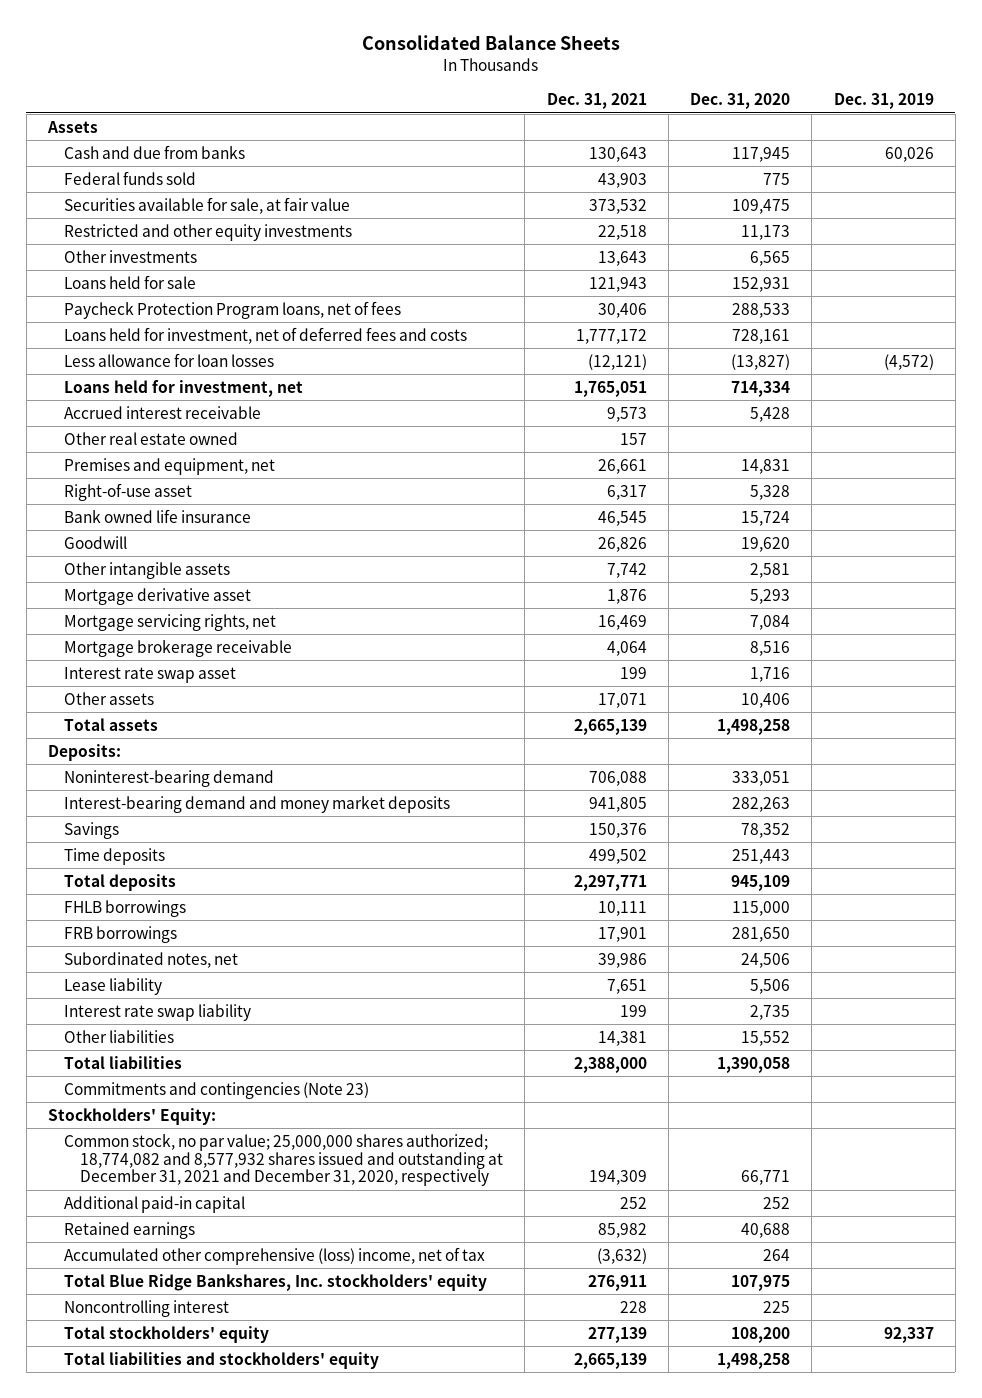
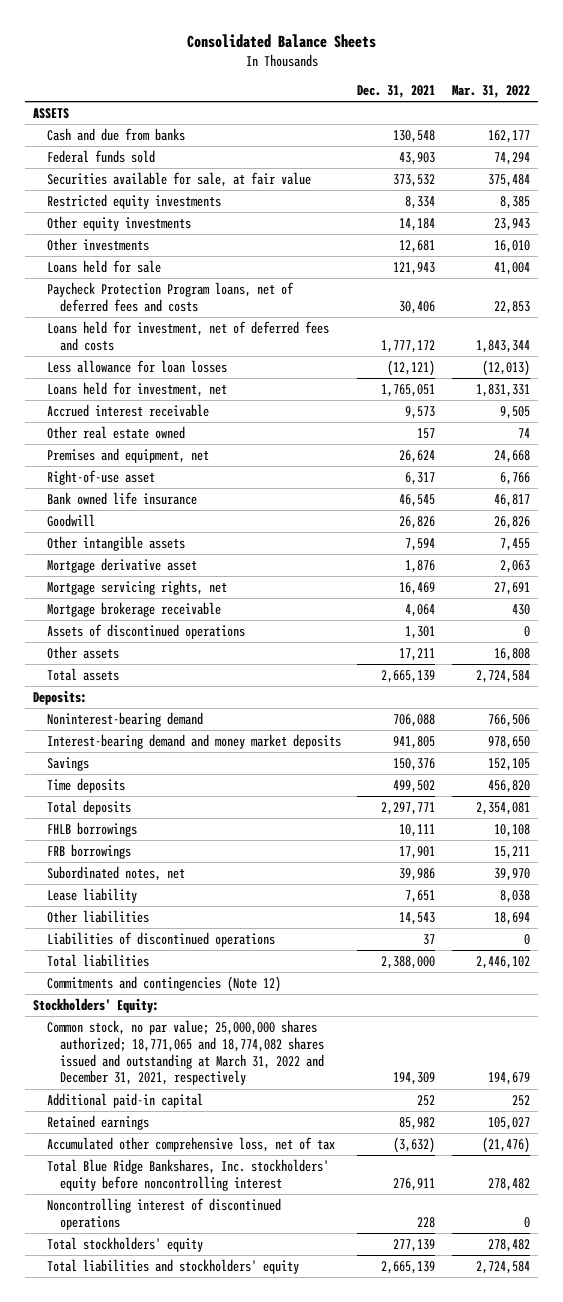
[690,93,791,110] Dec. 31, 2020 -> none
[833,93,934,110] Dec. 31, 2019 -> none
none -> [451,85,530,99] Mar. 31, 2022
[47,120,99,133] Assets -> [33,107,70,119] ASSETS
[588,146,647,162] 130,643 -> [393,129,436,143] 130,548
[63,223,352,241] Restricted and other equity investments -> [46,193,221,209] Restricted equity investments
[597,224,647,240] 22,518 -> [405,195,436,209] 8,334
none -> [46,215,191,231] Other equity investments
[597,250,647,266] 13,643 -> [399,239,436,253] 12,681
[63,300,401,319] Paycheck Protection Program loans, net of fees -> [46,281,294,312] Paycheck Protection Program loans, net of deferred fees and costs
[597,458,647,474] 26,661 -> [399,449,436,463] 26,624
[606,562,647,578] 7,742 -> [405,537,436,551] 7,594
[63,666,236,683] Interest rate swap asset -> none
none -> [46,623,245,639] Assets of discontinued operations
[597,692,647,708] 17,071 -> [399,647,436,661] 17,211
[63,1003,251,1021] Interest rate swap liability -> none
[597,1030,647,1046] 14,381 -> [399,911,436,925] 14,543
none -> [46,931,275,947] Liabilities of discontinued operations
[63,1081,369,1099] Commitments and contingencies (Note 23) -> [46,975,281,992] Commitments and contingencies (Note 12)
[63,1133,503,1187] Common stock, no par value; 25,000,000 shares authorized; 18,774,082 and 8,577,932 shares issued and outstanding at December 31, 2021 and December 31, 2020, respectively -> [46,1019,325,1086] Common stock, no par value; 25,000,000 shares authorized; 18,771,065 and 18,774,082 shares issued and outstanding at March 31, 2022 and December 31, 2021, respectively
[63,1246,485,1265] Accumulated other comprehensive (loss) income, net of tax -> [46,1136,335,1152] Accumulated other comprehensive loss, net of tax
[63,1273,487,1291] Total Blue Ridge Bankshares, Inc. stockholders' equity -> [46,1158,329,1191] Total Blue Ridge Bankshares, Inc. stockholders' equity before noncontrolling interest
[63,1299,229,1317] Noncontrolling interest -> [46,1197,281,1230] Noncontrolling interest of discontinued operations

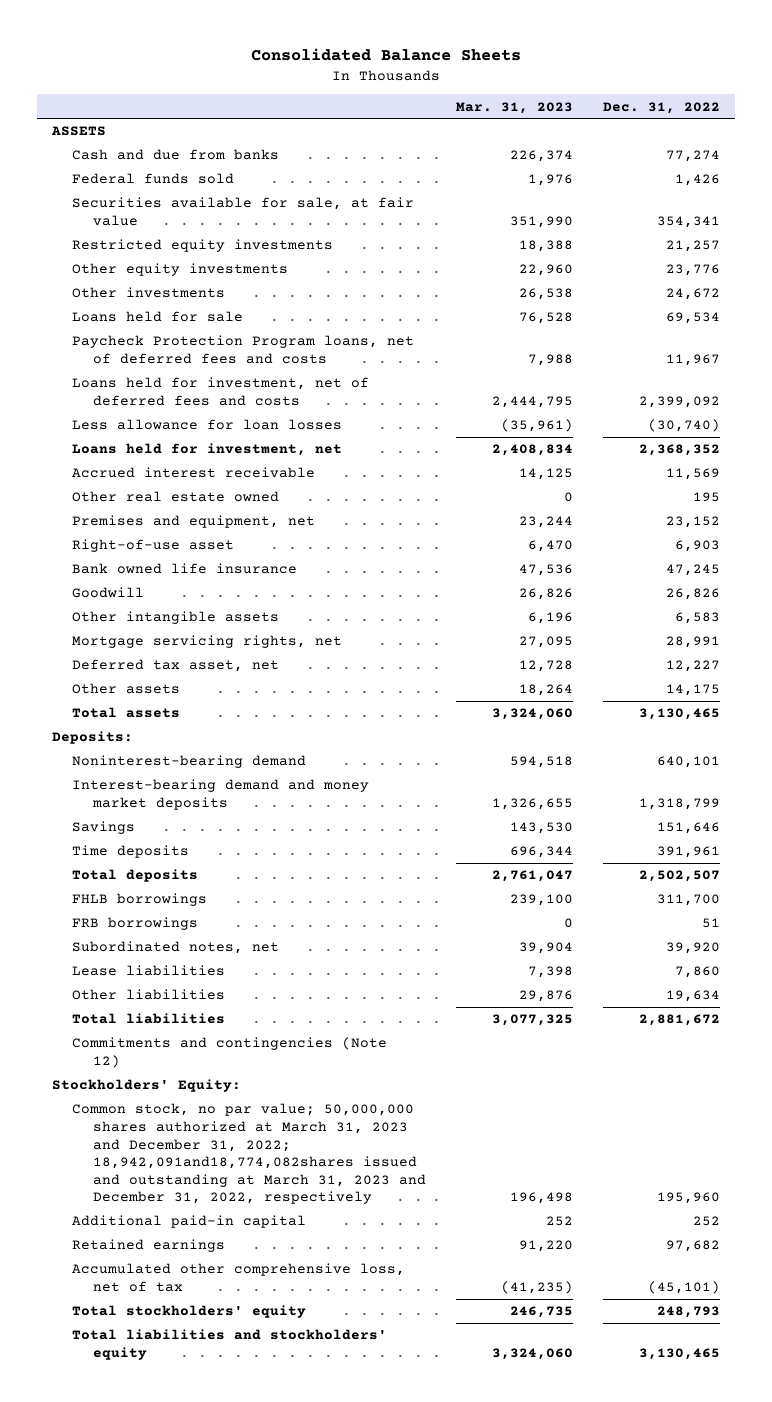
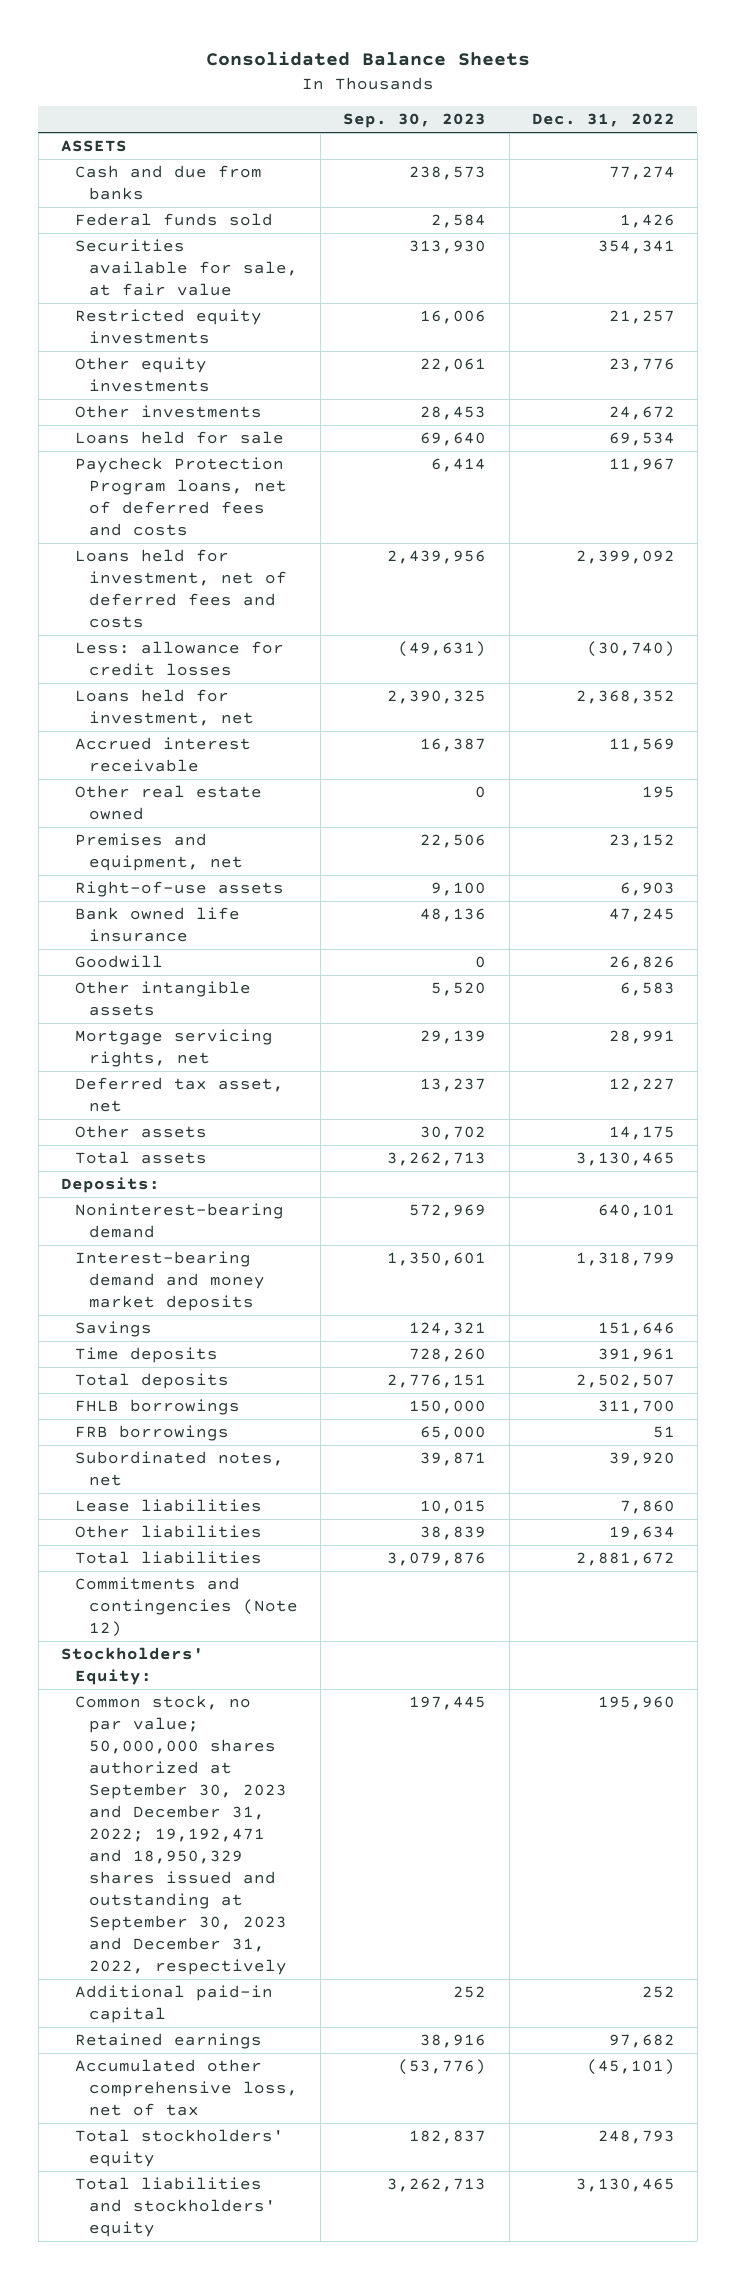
[455,101,573,114] Mar. 31, 2023 -> none
none -> [343,113,487,129] Sep. 30, 2023
[72,419,343,431] Less allowance for loan losses -> [74,641,284,677] Less: allowance for credit losses
[72,539,235,553] Right-of-use asset -> [74,881,284,898] Right-of-use assets
[72,1103,426,1205] Common stock, no par value; 50,000,000 shares authorized at March 31, 2023 and December 31, 2022; 18,942,091and18,774,082shares issued and outstanding at March 31, 2023 and December 31, 2022, respectively -> [74,1695,288,1975] Common stock, no par value; 50,000,000 shares authorized at September 30, 2023 and December 31, 2022; 19,192,471 and 18,950,329 shares issued and outstanding at September 30, 2023 and December 31, 2022, respectively

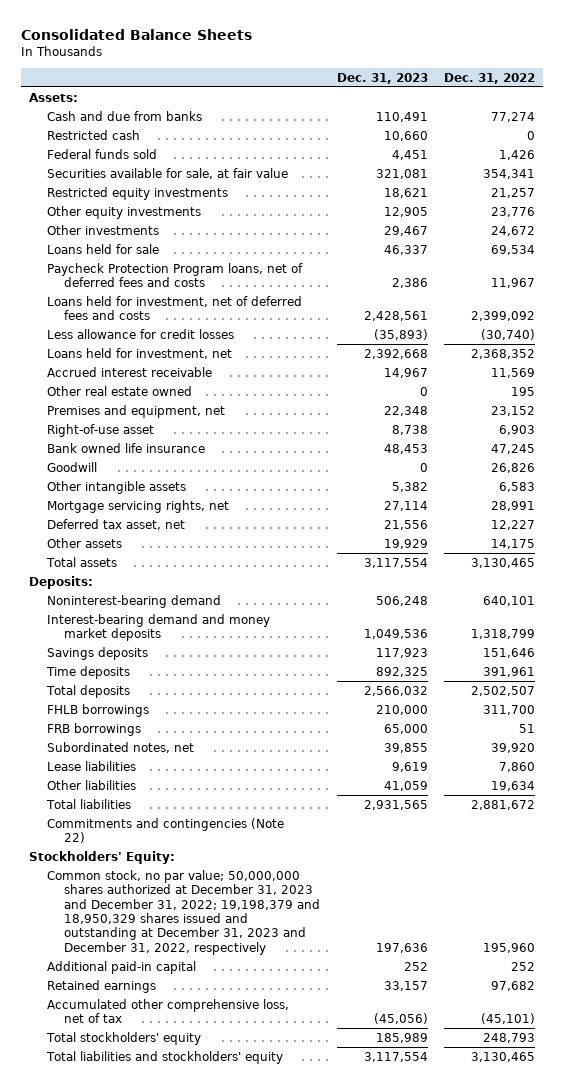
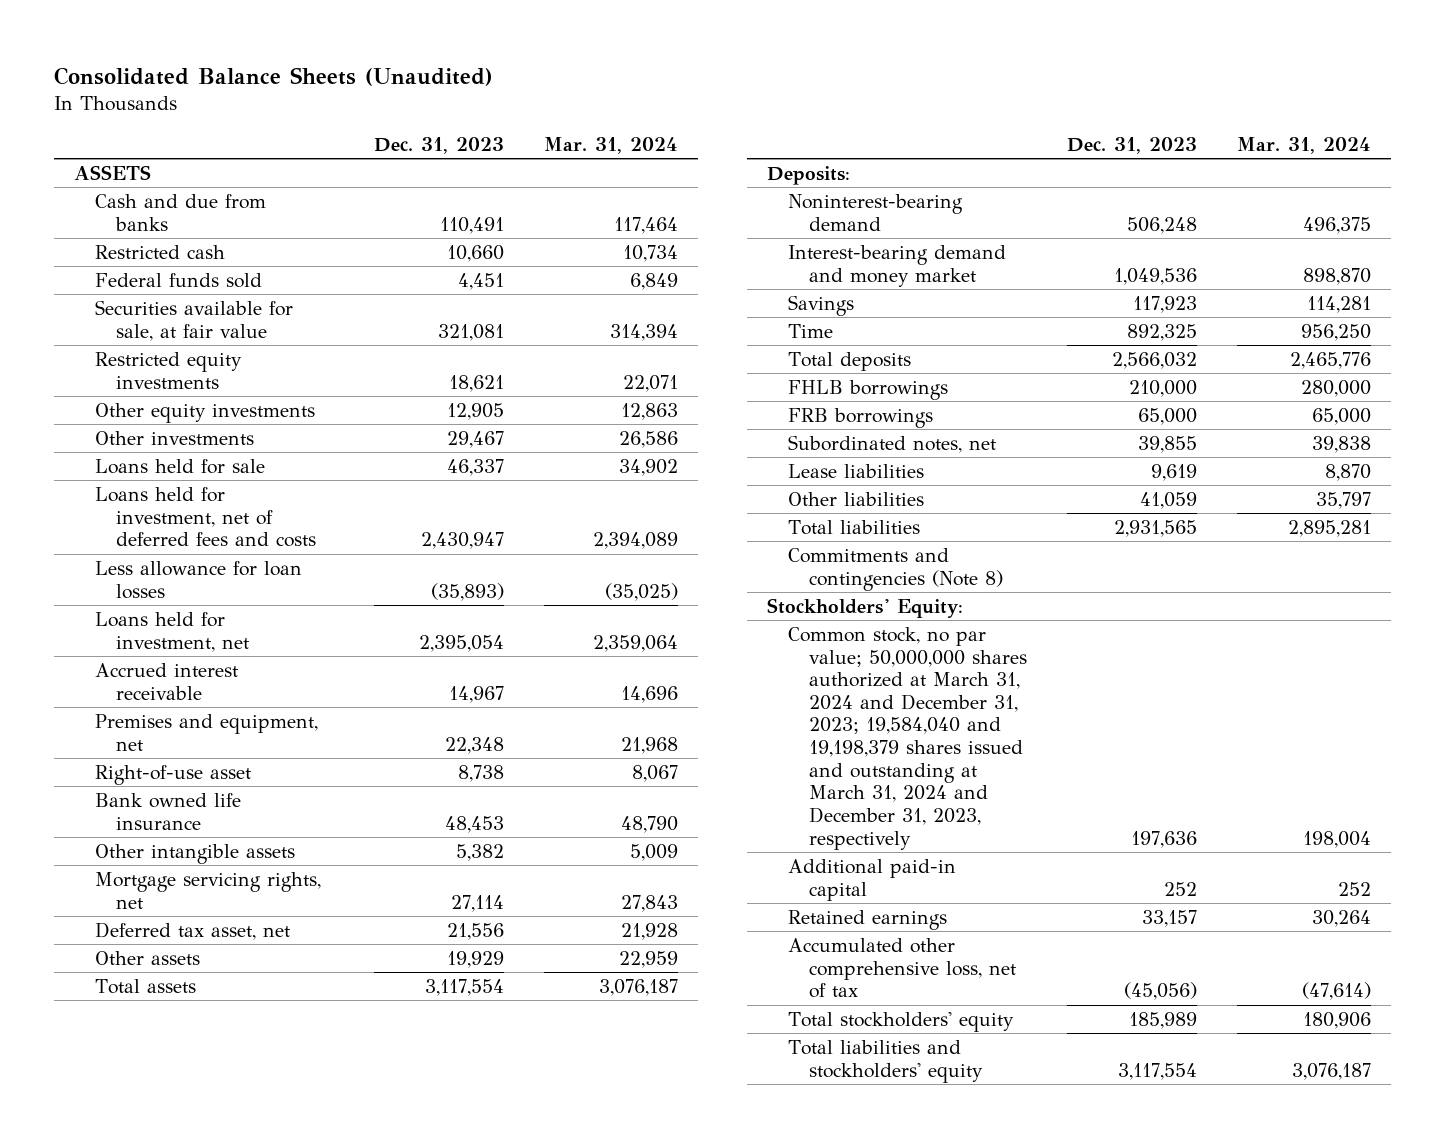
[20,28,252,40] Consolidated Balance Sheets -> [53,66,493,86] Consolidated Balance Sheets (Unaudited)
[444,72,536,84] Dec. 31, 2022 -> none
none -> [544,136,679,154] Mar. 31, 2024
[28,92,78,102] Assets: -> [73,164,151,180] ASSETS
[46,262,303,288] Paycheck Protection Program loans, net of deferred fees and costs -> none
[363,311,428,322] 2,428,561 -> [421,532,505,550] 2,430,947
[46,328,234,339] Less allowance for credit losses -> [94,560,302,599] Less allowance for loan losses
[363,348,428,359] 2,392,668 -> [419,634,505,652] 2,395,054
[46,385,192,396] Other real estate owned -> none
[46,461,97,472] Goodwill -> none
[46,613,270,642] Interest-bearing demand and money market deposits -> [788,244,1007,287] Interest-bearing demand and money market
[46,646,148,660] Savings deposits -> [788,294,855,316] Savings
[45,665,130,679] Time deposits -> [788,323,834,338] Time
[46,817,284,844] Commitments and contingencies (Note 22) -> [788,547,1004,591] Commitments and contingencies (Note 8)
[46,869,321,955] Common stock, no par value; 50,000,000 shares authorized at December 31, 2023 and December 31, 2022; 19,198,379 and 18,950,329 shares issued and outstanding at December 31, 2023 and December 31, 2022, respectively -> [788,626,1028,850] Common stock, no par value; 50,000,000 shares authorized at March 31, 2024 and December 31, 2023; 19,584,040 and 19,198,379 shares issued and outstanding at March 31, 2024 and December 31, 2023, respectively

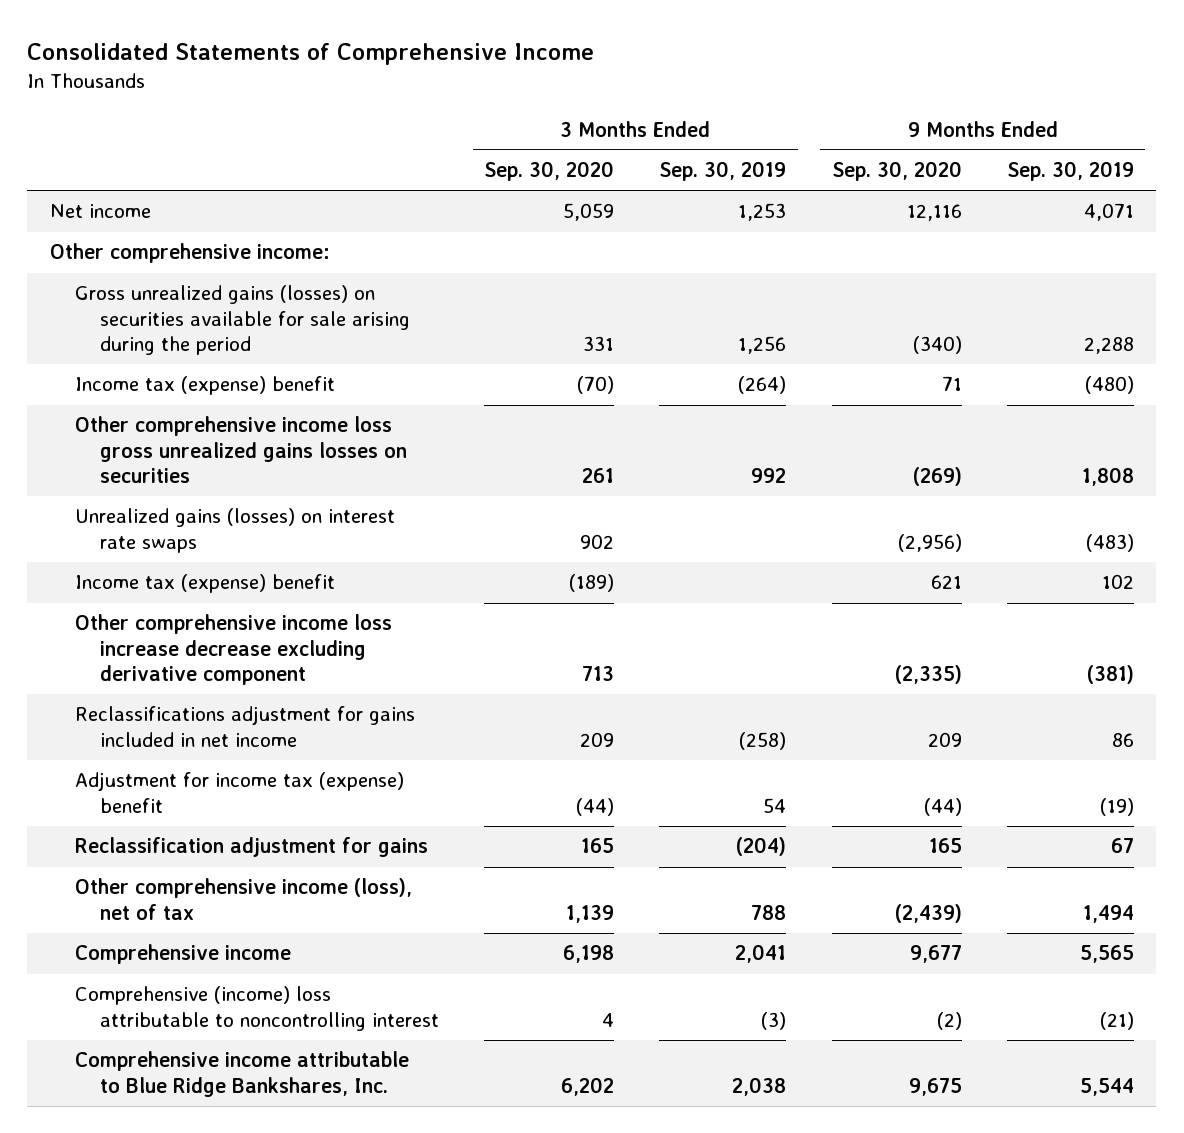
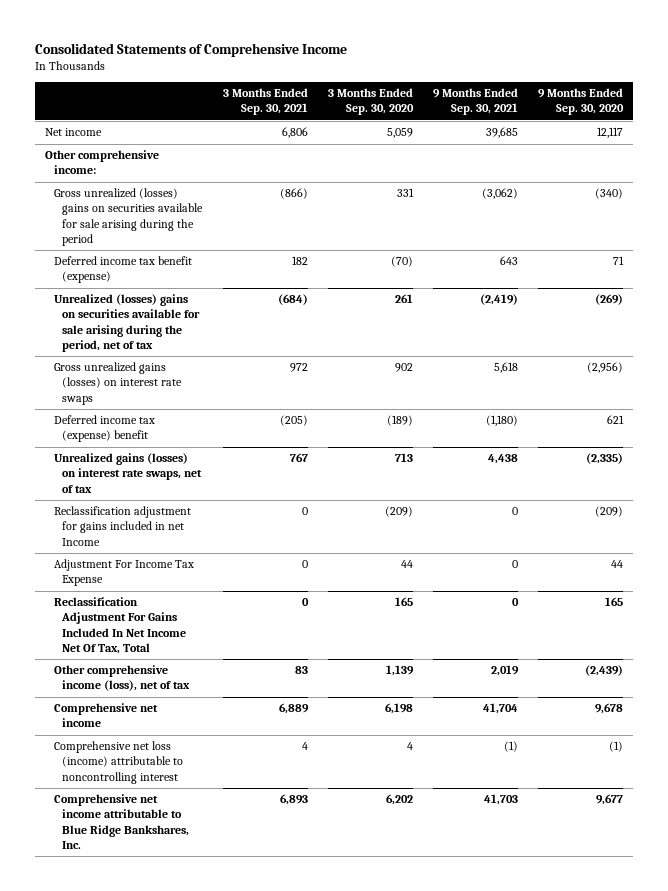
[659,161,787,182] Sep. 30, 2019 -> none
[1006,161,1134,182] Sep. 30, 2019 -> none
none -> [222,88,308,116] 3 Months Ended Sep. 30, 2021
none -> [432,88,518,116] 9 Months Ended Sep. 30, 2021
[906,204,962,222] 12,116 -> [597,127,624,139] 12,117
[74,285,410,356] Gross unrealized gains (losses) on securities available for sale arising during the period -> [53,188,204,246] Gross unrealized (losses) gains on securities available for sale arising during the period
[74,376,335,396] Income tax (expense) benefit -> [53,256,192,284] Deferred income tax benefit (expense)
[74,416,407,484] Other comprehensive income loss gross unrealized gains losses on securities -> [53,294,201,352] Unrealized (losses) gains on securities available for sale arising during the period, net of tax
[74,508,395,553] Unrealized gains (losses) on interest rate swaps -> [53,362,183,405] Gross unrealized gains (losses) on interest rate swaps
[74,574,335,594] Income tax (expense) benefit -> [53,415,155,443] Deferred income tax (expense) benefit
[74,614,392,686] Other comprehensive income loss increase decrease excluding derivative component -> [53,453,203,493] Unrealized gains (losses) on interest rate swaps, net of tax
[74,706,415,747] Reclassifications adjustment for gains included in net income -> [53,506,191,546] Reclassification adjustment for gains included in net Income
[579,731,614,747] 209 -> [384,506,413,518] (209)
[927,731,962,747] 209 -> [595,506,624,518] (209)
[74,772,404,813] Adjustment for income tax (expense) benefit -> [53,559,194,587] Adjustment For Income Tax Expense
[575,797,614,816] (44) -> [400,560,413,569] 44
[923,797,962,816] (44) -> [611,560,624,569] 44
[74,837,428,858] Reclassification adjustment for gains -> [53,597,187,654] Reclassification Adjustment For Gains Included In Net Income Net Of Tax, Total
[74,944,291,965] Comprehensive income -> [53,703,158,728] Comprehensive net income
[909,945,962,964] 9,677 -> [595,703,624,715] 9,678
[74,986,439,1031] Comprehensive (income) loss attributable to noncontrolling interest -> [53,741,184,784] Comprehensive net loss (income) attributable to noncontrolling interest
[936,1011,962,1030] (2) -> [609,741,624,753] (1)
[74,1051,409,1097] Comprehensive income attributable to Blue Ridge Bankshares, Inc. -> [53,794,190,849] Comprehensive net income attributable to Blue Ridge Bankshares, Inc.
[908,1077,962,1096] 9,675 -> [596,794,624,806] 9,677

